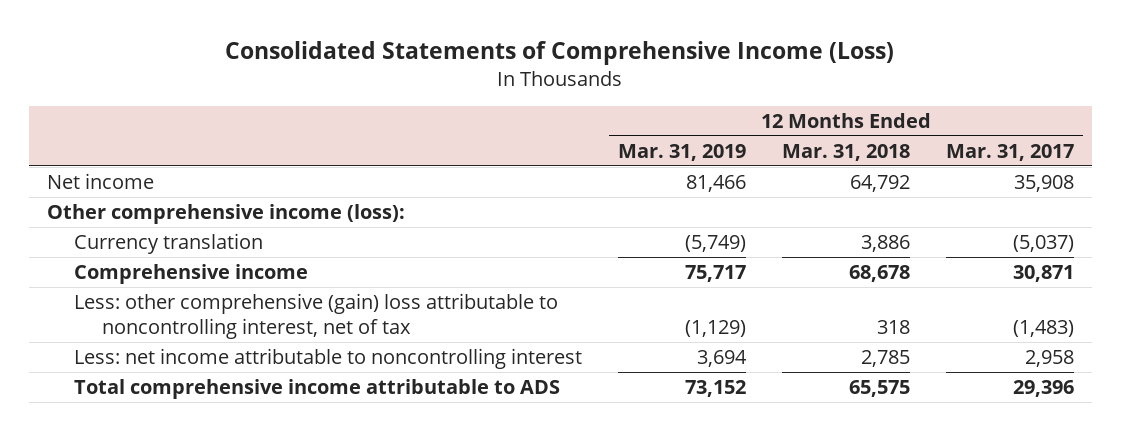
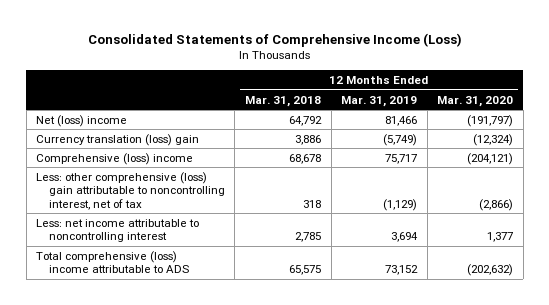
[946,143,1075,161] Mar. 31, 2017 -> none
none -> [437,95,514,107] Mar. 31, 2020
[46,204,405,225] Other comprehensive income (loss): -> none
[46,173,154,190] Net income -> [36,114,128,127] Net (loss) income
[74,233,264,255] Currency translation -> [36,133,200,146] Currency translation (loss) gain
[74,264,309,285] Comprehensive income -> [36,152,194,165] Comprehensive (loss) income
[74,293,559,339] Less: other comprehensive (gain) loss attributable to noncontrolling interest, net of tax -> [36,171,225,210] Less: other comprehensive (loss) gain attributable to noncontrolling interest, net of tax
[74,379,561,400] Total comprehensive income attributable to ADS -> [36,250,189,274] Total comprehensive (loss) income attributable to ADS

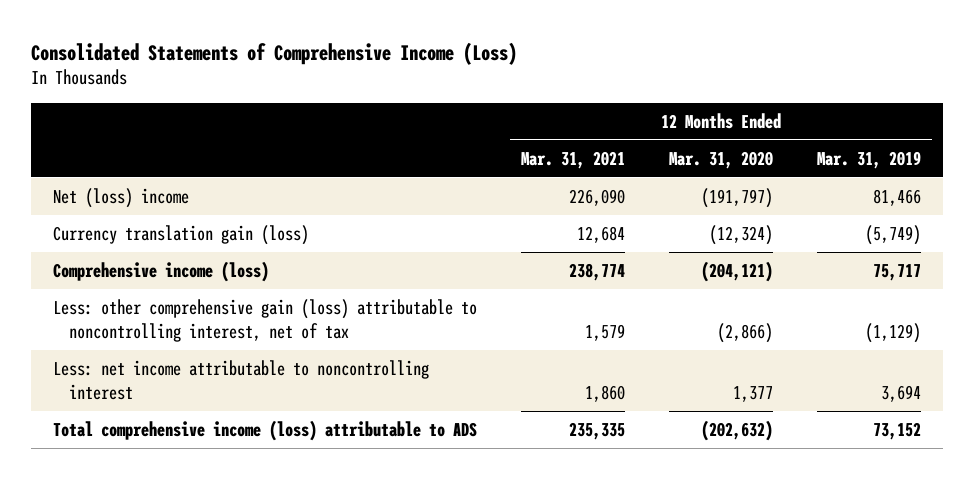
[244,95,321,107] Mar. 31, 2018 -> none
none -> [520,150,625,169] Mar. 31, 2021
[36,133,200,146] Currency translation (loss) gain -> [53,224,310,245] Currency translation gain (loss)
[36,152,194,165] Comprehensive (loss) income -> [53,260,270,282] Comprehensive income (loss)
[36,171,225,210] Less: other comprehensive (loss) gain attributable to noncontrolling interest, net of tax -> [53,298,478,342] Less: other comprehensive gain (loss) attributable to noncontrolling interest, net of tax
[36,250,189,274] Total comprehensive (loss) income attributable to ADS -> [53,419,478,441] Total comprehensive income (loss) attributable to ADS

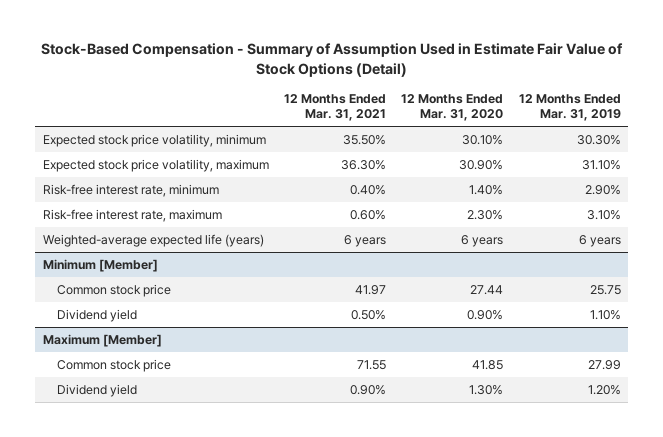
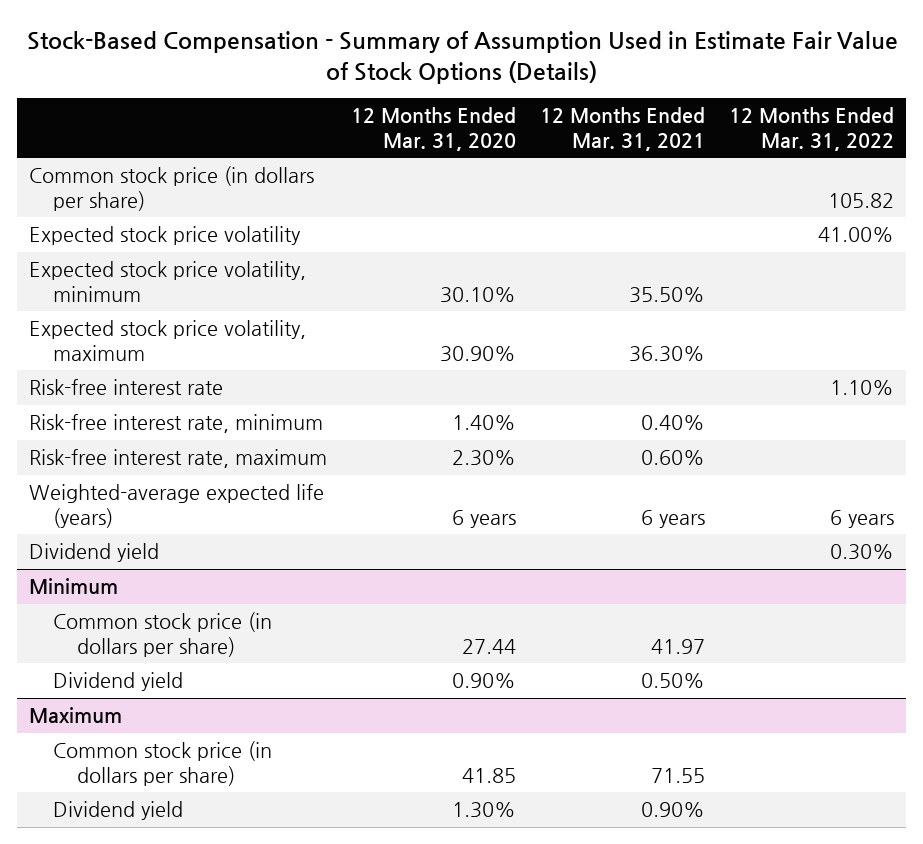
[40,43,623,77] Stock-Based Compensation - Summary of Assumption Used in Estimate Fair Value of Stock Options (Detail) -> [26,30,898,84] Stock-Based Compensation - Summary of Assumption Used in Estimate Fair Value of Stock Options (Details)
[518,93,621,122] 12 Months Ended Mar. 31, 2019 -> none
none -> [728,107,894,151] 12 Months Ended Mar. 31, 2022
none -> [29,166,315,211] Common stock price (in dollars per share)
none -> [29,226,302,246] Expected stock price volatility
none -> [29,379,224,396] Risk-free interest rate
none -> [29,543,160,563] Dividend yield
[42,258,158,272] Minimum [Member] -> [29,578,119,595] Minimum
[56,283,171,297] Common stock price -> [52,612,272,657] Common stock price (in dollars per share)
[42,333,162,347] Maximum [Member] -> [29,707,123,724] Maximum
[56,358,171,372] Common stock price -> [52,741,272,786] Common stock price (in dollars per share)

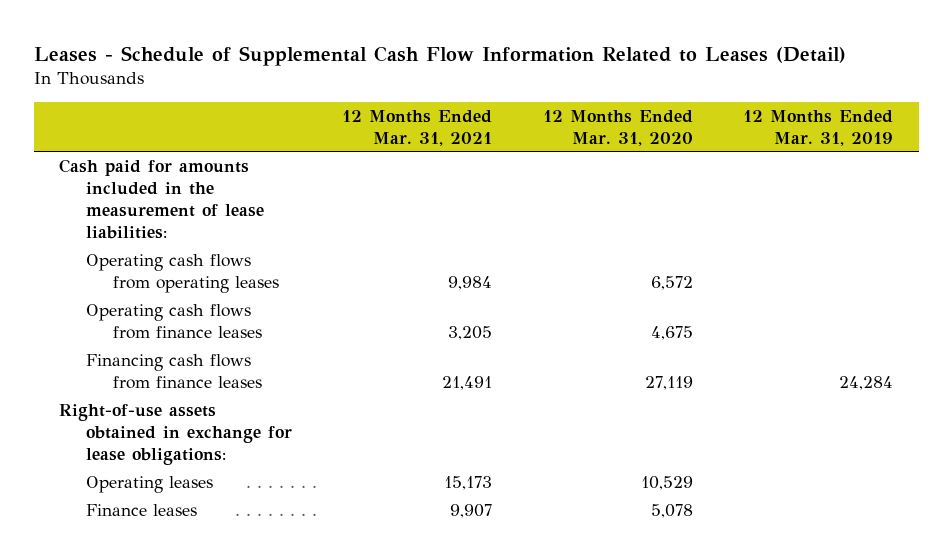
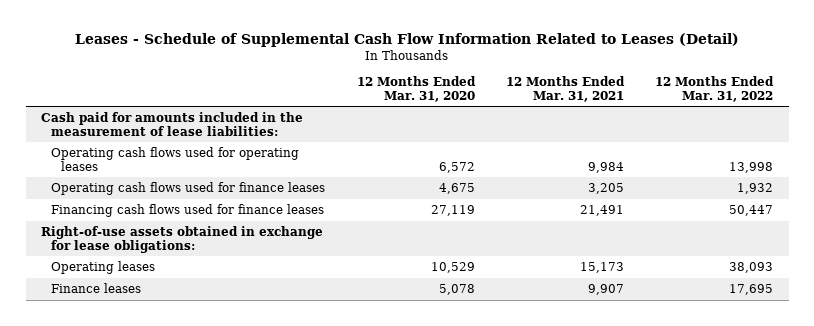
[743,109,894,146] 12 Months Ended Mar. 31, 2019 -> none
none -> [654,76,774,102] 12 Months Ended Mar. 31, 2022
[85,253,279,293] Operating cash flows from operating leases -> [51,147,300,171] Operating cash flows used for operating leases
[85,303,262,339] Operating cash flows from finance leases -> [51,182,326,196] Operating cash flows used for finance leases
[85,353,262,389] Financing cash flows from finance leases -> [51,204,325,218] Financing cash flows used for finance leases

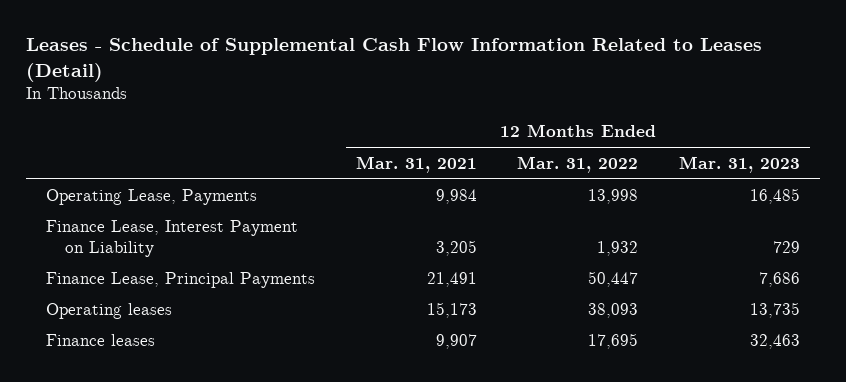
[356,76,476,102] 12 Months Ended Mar. 31, 2020 -> none
none -> [678,155,800,173] Mar. 31, 2023
[41,112,304,136] Cash paid for amounts included in the measurement of lease liabilities: -> none
[41,226,324,253] Right-of-use assets obtained in exchange for lease obligations: -> none
[51,147,300,171] Operating cash flows used for operating leases -> [46,189,258,206] Operating Lease, Payments
[51,182,326,196] Operating cash flows used for finance leases -> [46,220,299,258] Finance Lease, Interest Payment on Liability
[51,204,325,218] Financing cash flows used for finance leases -> [46,272,316,289] Finance Lease, Principal Payments

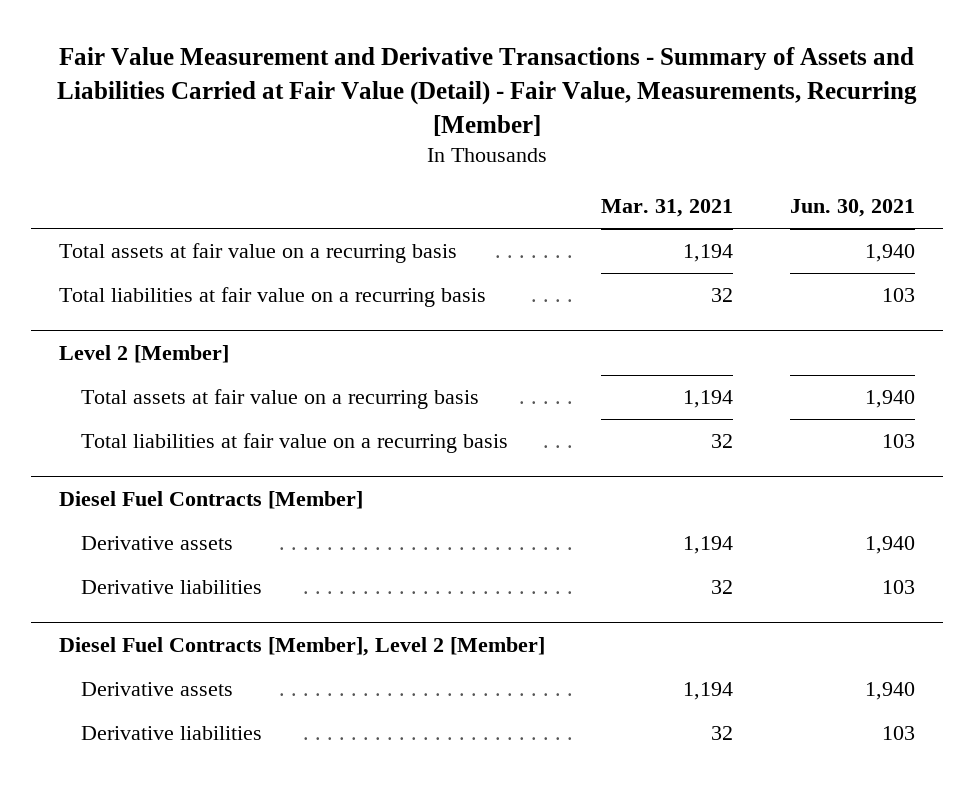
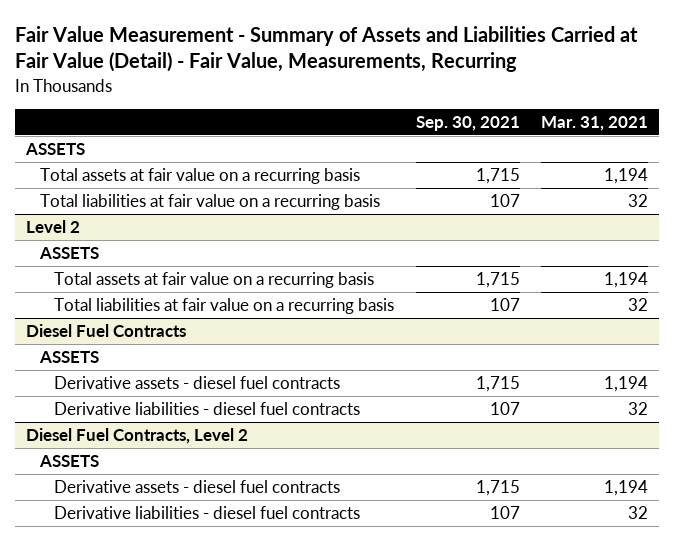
[56,46,917,136] Fair Value Measurement and Derivative Transactions - Summary of Assets and Liabilities Carried at Fair Value (Detail) - Fair Value, Measurements, Recurring [Member] -> [14,25,638,73] Fair Value Measurement - Summary of Assets and Liabilities Carried at Fair Value (Detail) - Fair Value, Measurements, Recurring
[789,199,915,218] Jun. 30, 2021 -> none
none -> [415,116,520,132] Sep. 30, 2021
none -> [24,143,85,156] ASSETS
[58,344,229,363] Level 2 [Member] -> [25,220,80,234] Level 2
none -> [38,247,99,260] ASSETS
[58,490,363,509] Diesel Fuel Contracts [Member] -> [25,324,186,338] Diesel Fuel Contracts
none -> [38,351,99,364] ASSETS
[81,536,234,551] Derivative assets -> [54,376,341,390] Derivative assets - diesel fuel contracts
[81,580,263,595] Derivative liabilities -> [54,402,361,416] Derivative liabilities - diesel fuel contracts
[58,636,545,656] Diesel Fuel Contracts [Member], Level 2 [Member] -> [25,428,248,445] Diesel Fuel Contracts, Level 2
none -> [38,455,99,468] ASSETS
[81,682,234,697] Derivative assets -> [54,480,341,494] Derivative assets - diesel fuel contracts
[81,726,263,741] Derivative liabilities -> [54,506,361,520] Derivative liabilities - diesel fuel contracts

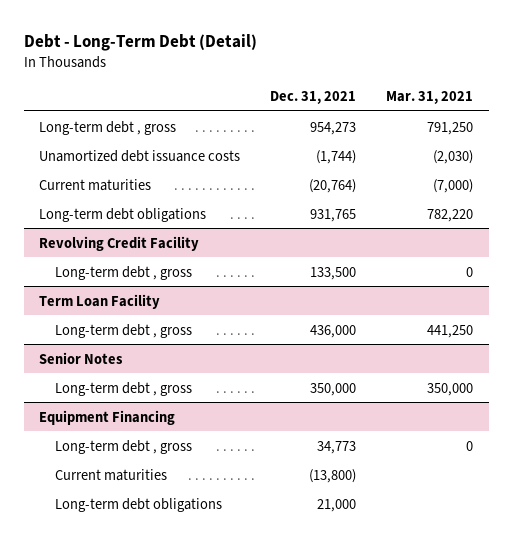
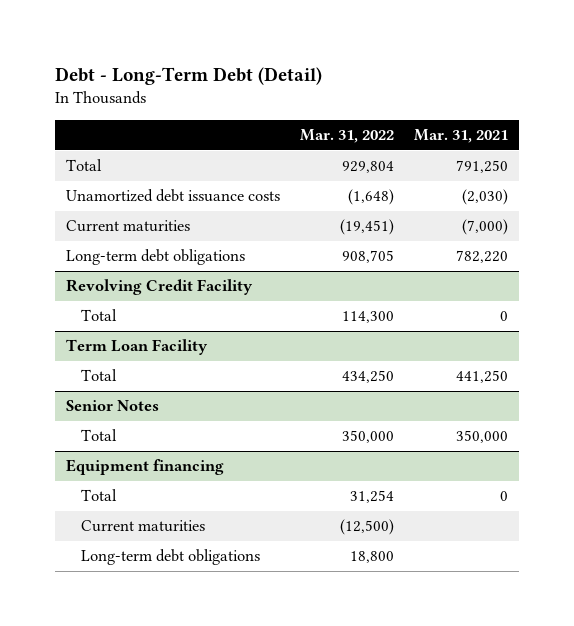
[270,90,357,104] Dec. 31, 2021 -> none
none -> [300,128,395,143] Mar. 31, 2022
[39,120,177,135] Long-term debt , gross -> [65,159,102,172] Total
[54,265,192,280] Long-term debt , gross -> [80,309,117,322] Total
[54,323,192,338] Long-term debt , gross -> [80,369,117,382] Total
[54,381,192,396] Long-term debt , gross -> [80,429,117,442] Total
[39,409,176,425] Equipment Financing -> [65,459,224,476] Equipment financing
[54,439,192,454] Long-term debt , gross -> [80,489,117,502] Total

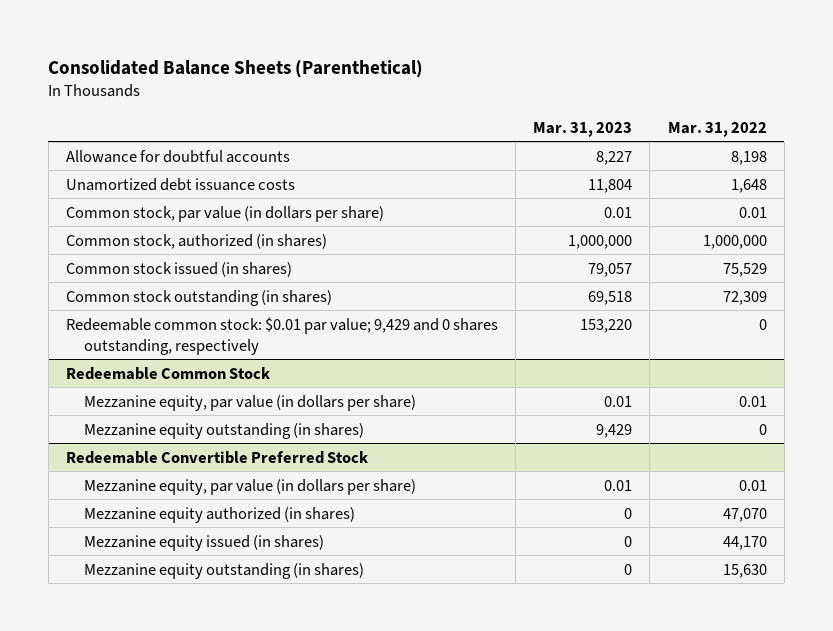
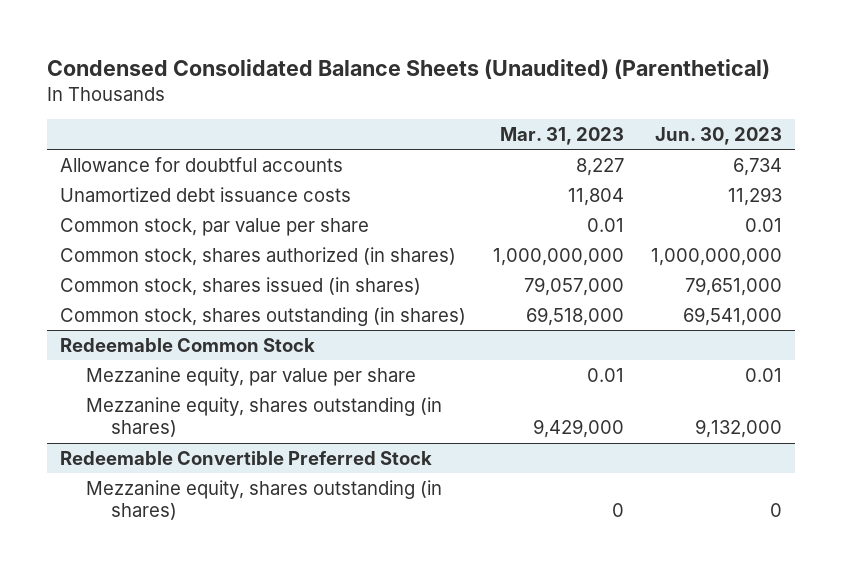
[48,59,424,78] Consolidated Balance Sheets (Parenthetical) -> [46,58,770,79] Condensed Consolidated Balance Sheets (Unaudited) (Parenthetical)
[667,121,767,137] Mar. 31, 2022 -> none
none -> [654,126,782,145] Jun. 30, 2023
[65,316,498,355] Redeemable common stock: $0.01 par value; 9,429 and 0 shares outstanding, respectively -> none
[65,205,384,222] Common stock, par value (in dollars per share) -> [60,217,370,236] Common stock, par value per share
[65,233,327,249] Common stock, authorized (in shares) -> [60,246,457,266] Common stock, shares authorized (in shares)
[568,234,633,249] 1,000,000 -> [493,247,625,266] 1,000,000,000
[65,261,292,277] Common stock issued (in shares) -> [60,276,422,296] Common stock, shares issued (in shares)
[588,262,633,277] 79,057 -> [524,276,625,296] 79,057,000
[65,289,332,306] Common stock outstanding (in shares) -> [60,306,467,326] Common stock, shares outstanding (in shares)
[588,290,633,305] 69,518 -> [526,306,625,326] 69,518,000
[84,394,417,411] Mezzanine equity, par value (in dollars per share) -> [85,366,416,386] Mezzanine equity, par value per share
[84,422,365,439] Mezzanine equity outstanding (in shares) -> [85,396,442,438] Mezzanine equity, shares outstanding (in shares)
[596,423,633,438] 9,429 -> [533,419,625,439] 9,429,000
[84,478,417,495] Mezzanine equity, par value (in dollars per share) -> none
[84,506,356,523] Mezzanine equity authorized (in shares) -> none
[84,534,325,551] Mezzanine equity issued (in shares) -> none
[84,562,365,579] Mezzanine equity outstanding (in shares) -> [85,479,442,521] Mezzanine equity, shares outstanding (in shares)

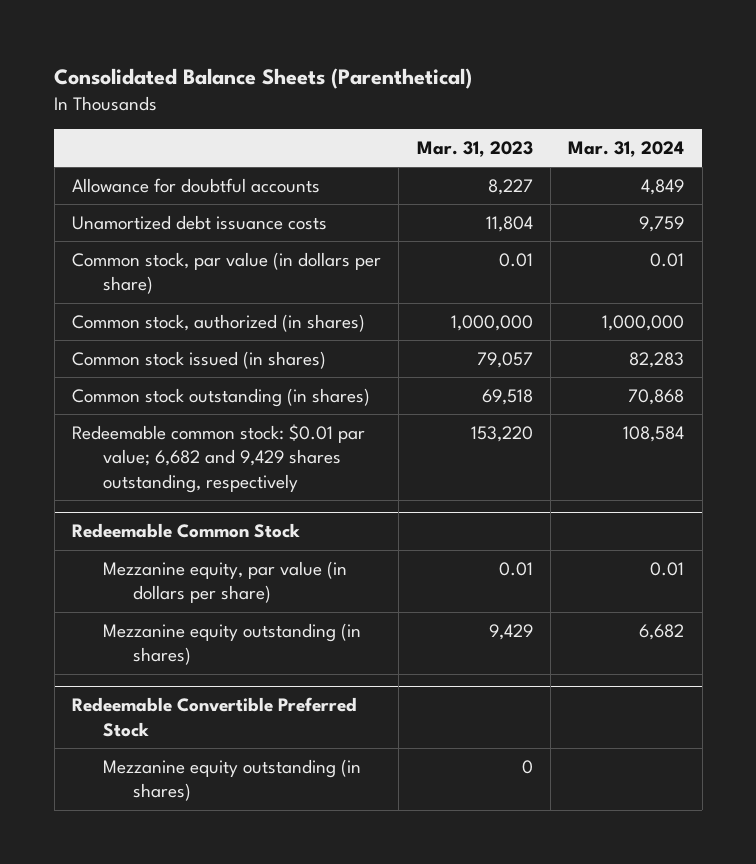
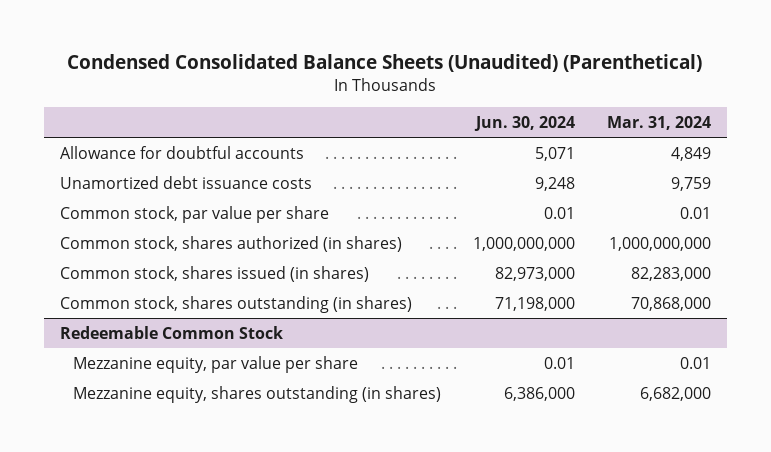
[54,67,473,89] Consolidated Balance Sheets (Parenthetical) -> [67,54,703,73] Condensed Consolidated Balance Sheets (Unaudited) (Parenthetical)
[416,141,533,158] Mar. 31, 2023 -> none
none -> [473,115,575,131] Jun. 30, 2024
[71,424,365,493] Redeemable common stock: $0.01 par value; 6,682 and 9,429 shares outstanding, respectively -> none
[71,252,381,295] Common stock, par value (in dollars per share) -> [60,205,330,223] Common stock, par value per share
[71,314,365,333] Common stock, authorized (in shares) -> [60,235,403,252] Common stock, shares authorized (in shares)
[602,315,685,332] 1,000,000 -> [608,236,711,251] 1,000,000,000
[71,351,326,370] Common stock issued (in shares) -> [60,265,370,282] Common stock, shares issued (in shares)
[629,352,685,369] 82,283 -> [630,266,711,281] 82,283,000
[71,388,370,408] Common stock outstanding (in shares) -> [60,295,413,313] Common stock, shares outstanding (in shares)
[628,389,685,406] 70,868 -> [630,296,711,311] 70,868,000
[71,697,357,737] Redeemable Convertible Preferred Stock -> none
[102,759,361,802] Mezzanine equity outstanding (in shares) -> none
[102,561,347,604] Mezzanine equity, par value (in dollars per share) -> [72,355,358,373] Mezzanine equity, par value per share
[102,623,361,666] Mezzanine equity outstanding (in shares) -> [72,385,441,403] Mezzanine equity, shares outstanding (in shares)
[639,624,685,641] 6,682 -> [639,386,711,401] 6,682,000

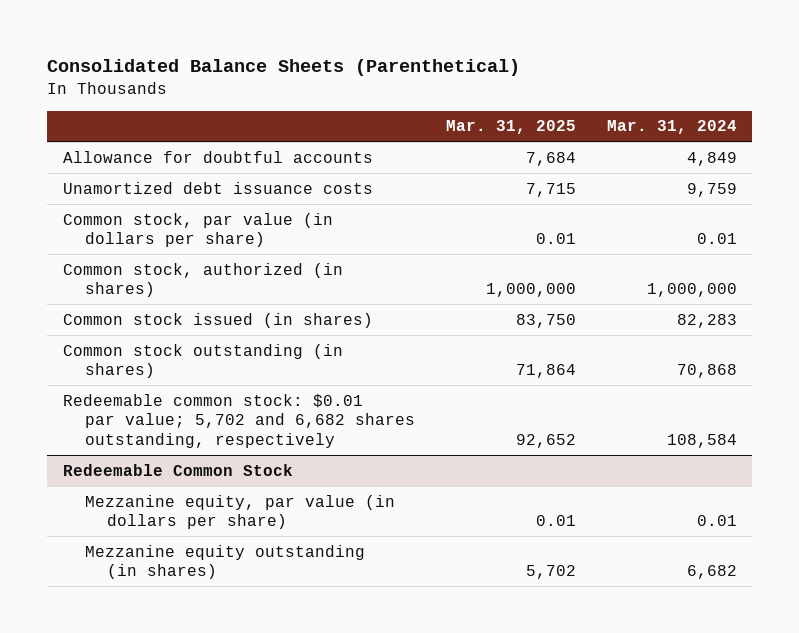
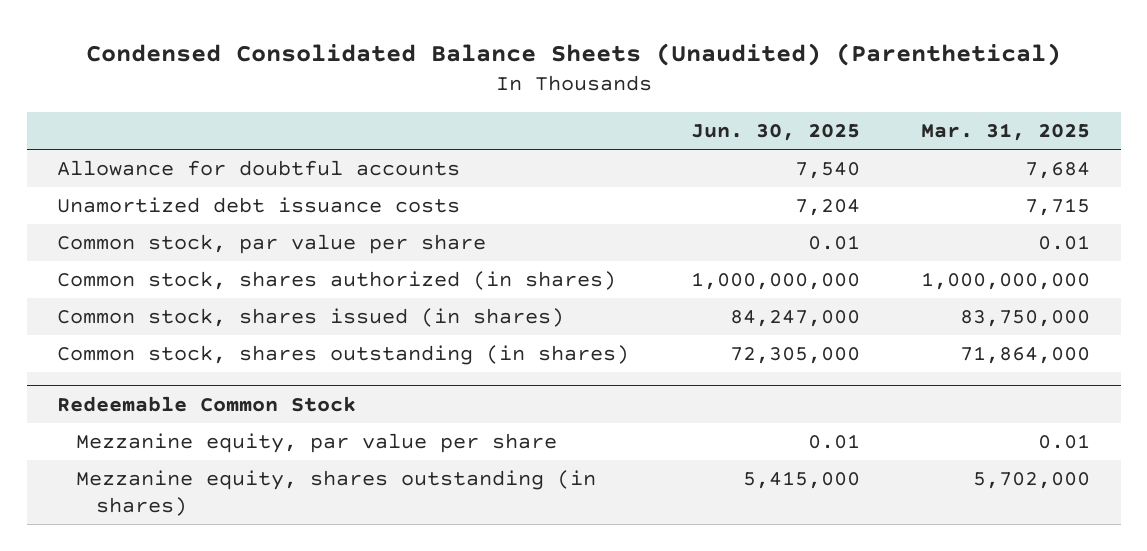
[47,59,521,77] Consolidated Balance Sheets (Parenthetical) -> [85,42,1061,66] Condensed Consolidated Balance Sheets (Unaudited) (Parenthetical)
[606,120,737,135] Mar. 31, 2024 -> none
none -> [690,124,860,142] Jun. 30, 2025
[62,393,415,448] Redeemable common stock: $0.01 par value; 5,702 and 6,682 shares outstanding, respectively -> none
[62,212,333,248] Common stock, par value (in dollars per share) -> [57,233,487,254] Common stock, par value per share
[62,262,343,298] Common stock, authorized (in shares) -> [57,270,617,290] Common stock, shares authorized (in shares)
[485,283,576,298] 1,000,000 -> [921,271,1091,290] 1,000,000,000
[62,312,373,328] Common stock issued (in shares) -> [57,307,565,327] Common stock, shares issued (in shares)
[515,313,576,328] 83,750 -> [960,309,1091,327] 83,750,000
[62,343,343,379] Common stock outstanding (in shares) -> [57,344,630,365] Common stock, shares outstanding (in shares)
[515,364,576,379] 71,864 -> [960,345,1091,364] 71,864,000
[84,494,395,530] Mezzanine equity, par value (in dollars per share) -> [76,432,558,453] Mezzanine equity, par value per share
[84,544,365,580] Mezzanine equity outstanding (in shares) -> [76,469,597,517] Mezzanine equity, shares outstanding (in shares)
[525,565,576,580] 5,702 -> [973,471,1091,489] 5,702,000

